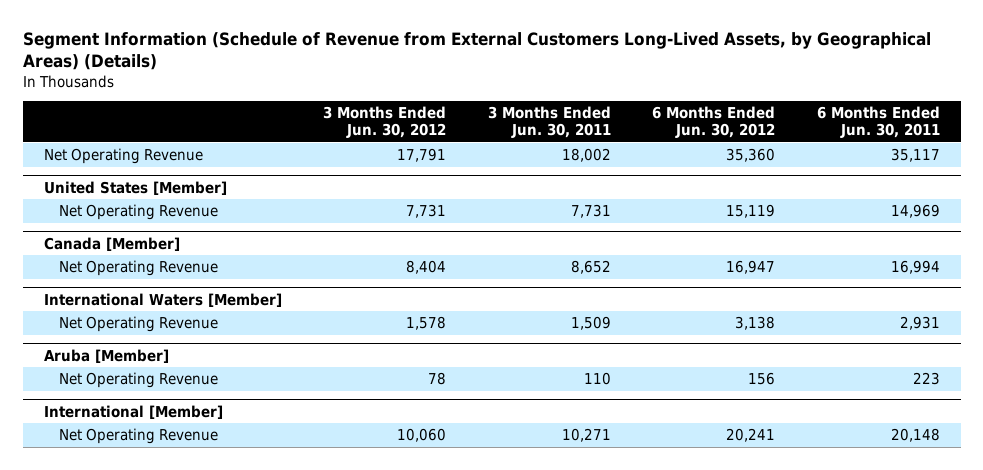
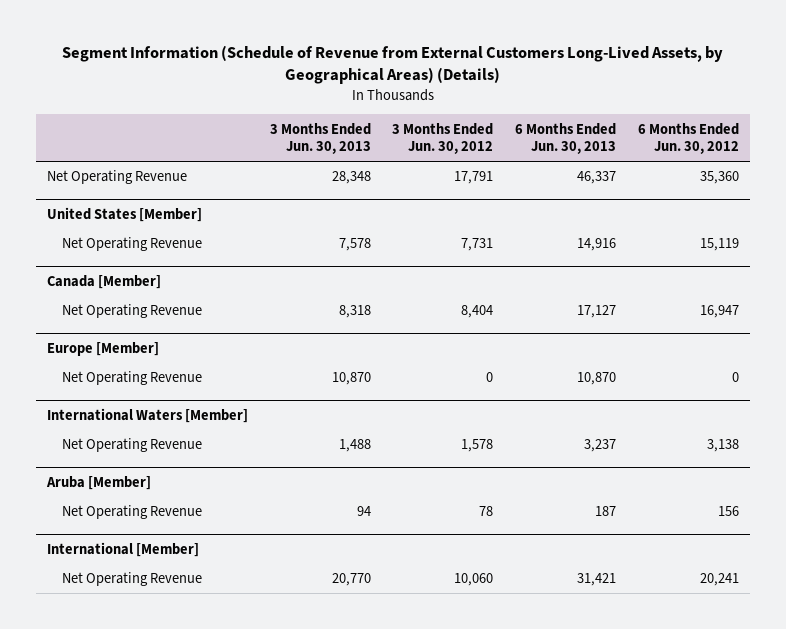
[487,106,611,138] 3 Months Ended Jun. 30, 2011 -> none
[816,106,940,138] 6 Months Ended Jun. 30, 2011 -> none
none -> [269,122,371,155] 3 Months Ended Jun. 30, 2013
none -> [515,122,617,155] 6 Months Ended Jun. 30, 2013
none -> [46,342,159,357] Europe [Member]
none -> [61,371,202,386] Net Operating Revenue

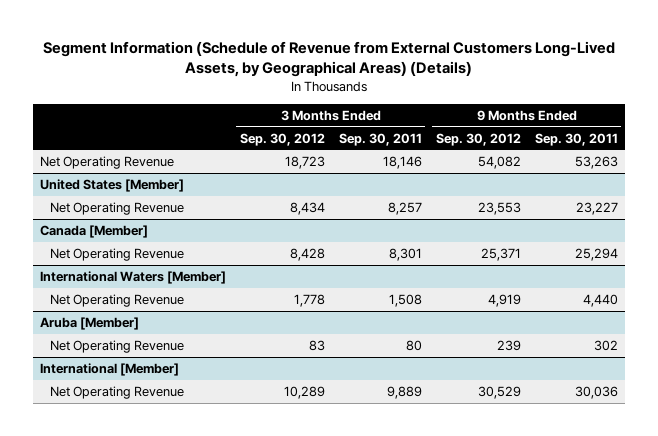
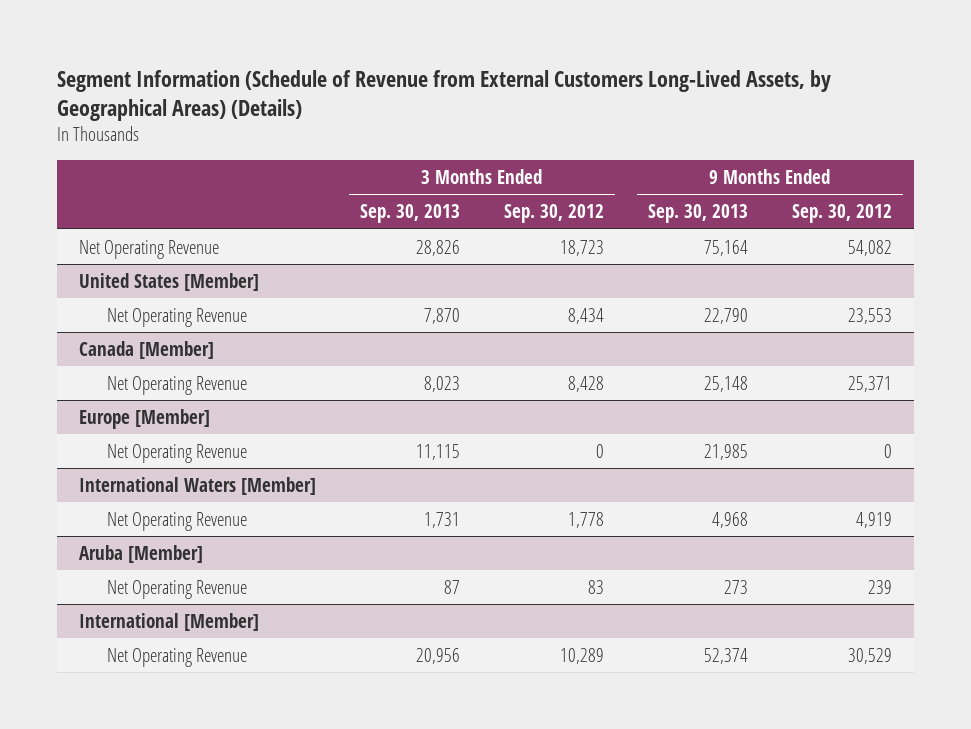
[338,132,422,146] Sep. 30, 2011 -> none
[534,132,618,146] Sep. 30, 2011 -> none
none -> [360,204,461,224] Sep. 30, 2013
none -> [648,204,749,224] Sep. 30, 2013
none -> [79,408,211,429] Europe [Member]
none -> [107,443,248,463] Net Operating Revenue

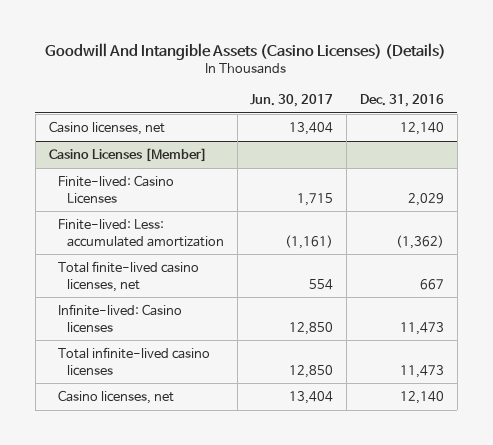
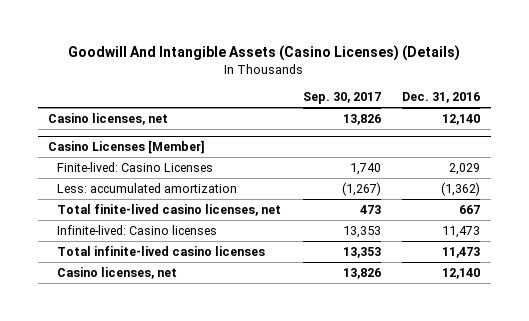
[250,94,334,108] Jun. 30, 2017 -> none
none -> [302,91,381,104] Sep. 30, 2017
[57,218,224,247] Finite-lived: Less: accumulated amortization -> [57,182,238,193] Less: accumulated amortization

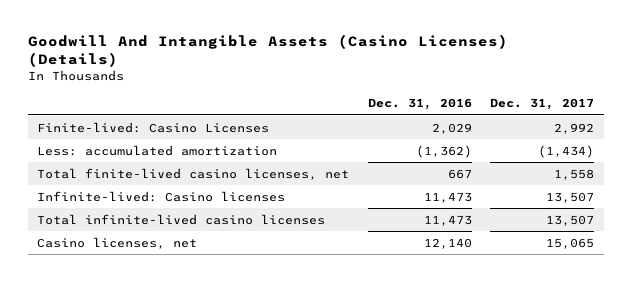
[302,91,381,104] Sep. 30, 2017 -> none
none -> [490,98,595,111] Dec. 31, 2017
[48,112,169,125] Casino licenses, net -> none
[48,140,206,155] Casino Licenses [Member] -> none

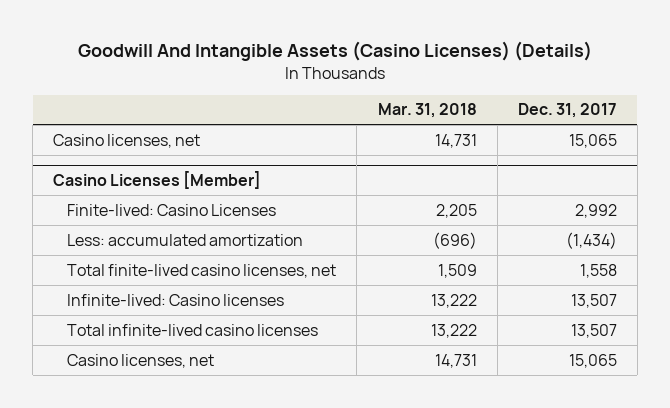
[367,98,472,111] Dec. 31, 2016 -> none
none -> [377,103,477,119] Mar. 31, 2018
none -> [53,133,201,148] Casino licenses, net
none -> [53,170,262,189] Casino Licenses [Member]

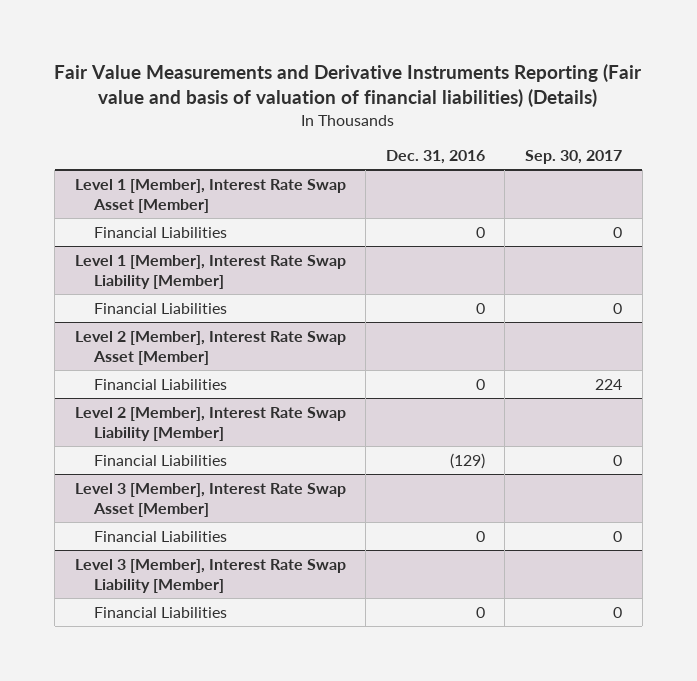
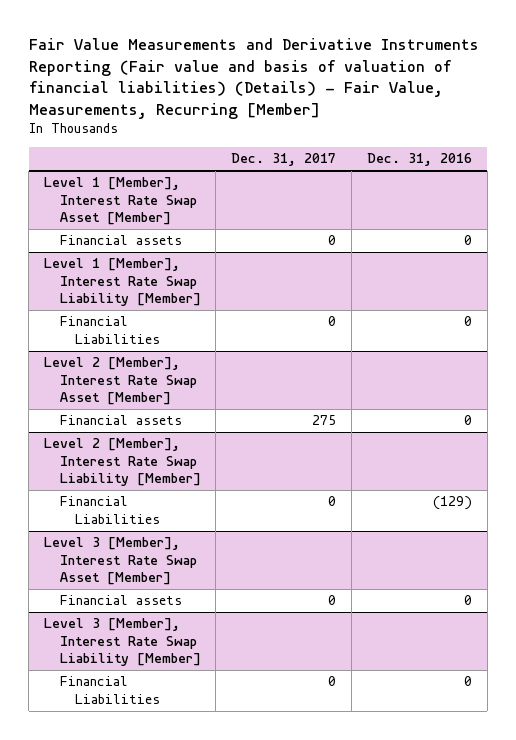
[54,64,643,108] Fair Value Measurements and Derivative Instruments Reporting (Fair value and basis of valuation of financial liabilities) (Details) -> [28,38,479,119] Fair Value Measurements and Derivative Instruments Reporting (Fair value and basis of valuation of financial liabilities) (Details) - Fair Value, Measurements, Recurring [Member]
[525,150,623,165] Sep. 30, 2017 -> none
none -> [231,153,337,167] Dec. 31, 2017
[94,226,228,238] Financial Liabilities -> none
none -> [59,235,182,246] Financial assets
[94,378,228,390] Financial Liabilities -> none
none -> [59,415,182,426] Financial assets
[94,530,228,542] Financial Liabilities -> none
none -> [59,595,182,606] Financial assets

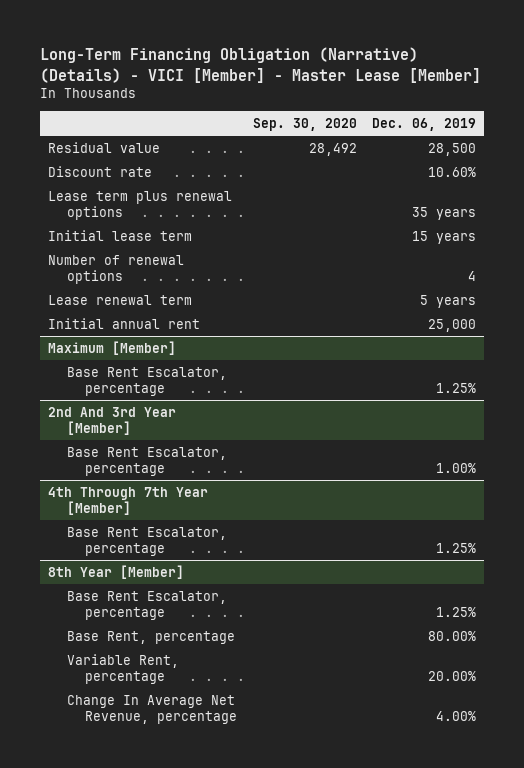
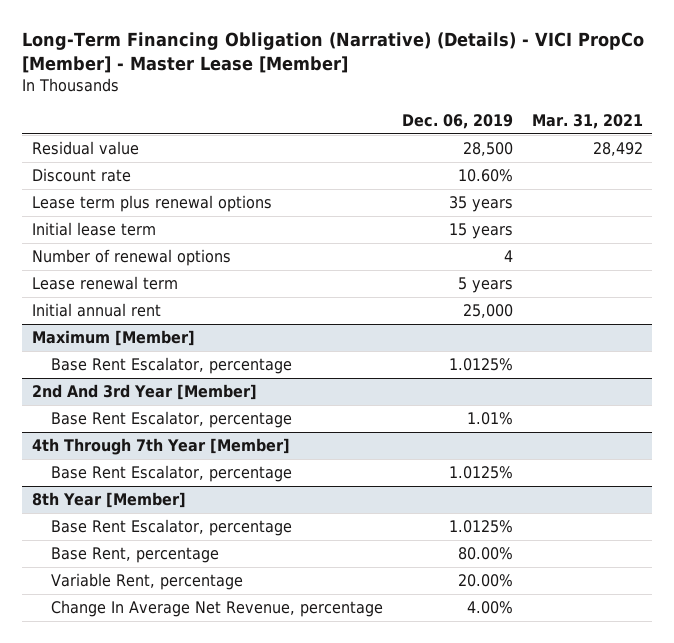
[40,47,482,83] Long-Term Financing Obligation (Narrative) (Details) - VICI [Member] - Master Lease [Member] -> [22,32,645,74] Long-Term Financing Obligation (Narrative) (Details) - VICI PropCo [Member] - Master Lease [Member]
[252,117,357,131] Sep. 30, 2020 -> none
none -> [531,113,643,129] Mar. 31, 2021
[435,382,476,393] 1.25% -> [449,358,514,372] 1.0125%
[435,462,476,473] 1.00% -> [467,412,514,426] 1.01%
[435,542,476,553] 1.25% -> [449,466,514,480] 1.0125%
[435,606,476,617] 1.25% -> [449,520,514,534] 1.0125%

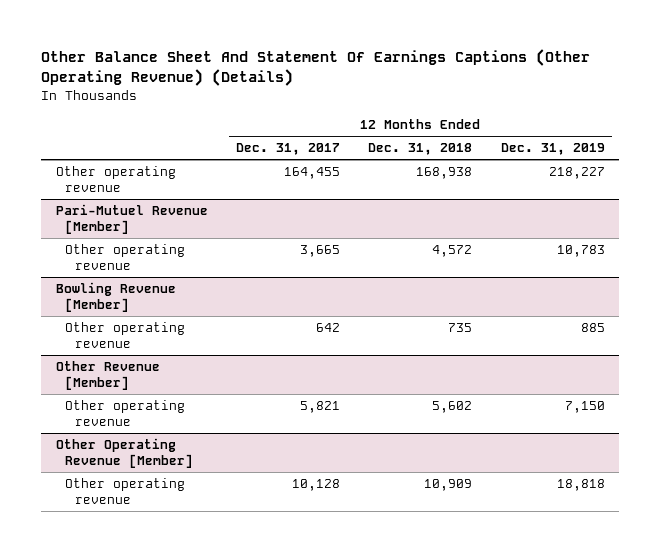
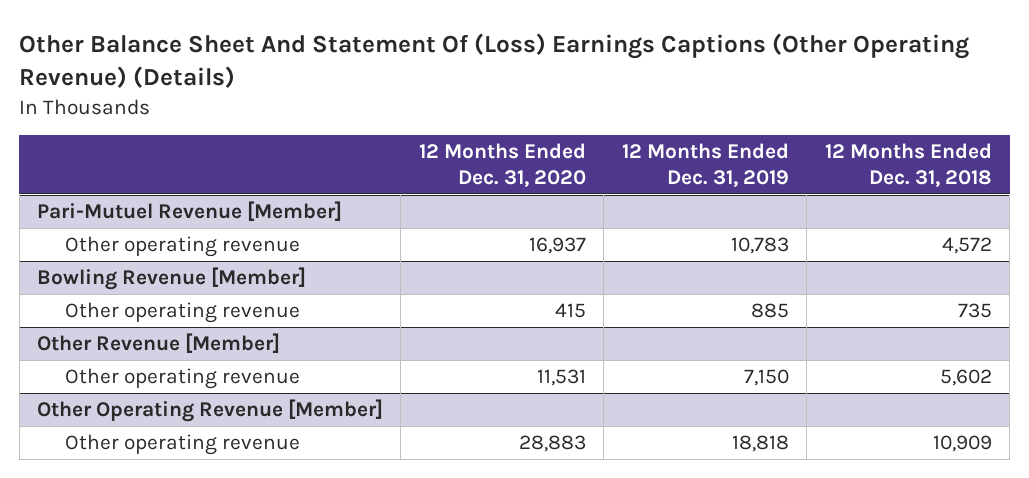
[41,48,591,87] Other Balance Sheet And Statement Of Earnings Captions (Other Operating Revenue) (Details) -> [19,32,970,88] Other Balance Sheet And Statement Of (Loss) Earnings Captions (Other Operating Revenue) (Details)
[235,143,340,156] Dec. 31, 2017 -> none
none -> [418,143,586,187] 12 Months Ended Dec. 31, 2020
[55,166,176,192] Other operating revenue -> none

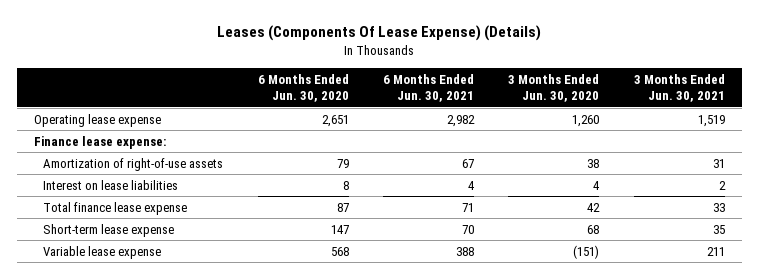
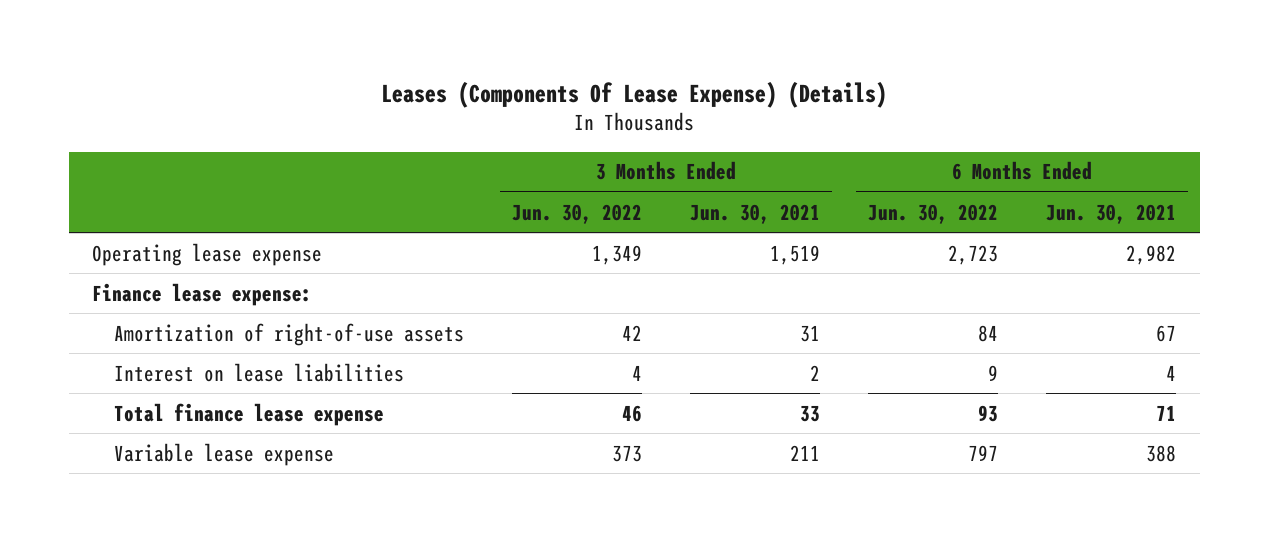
[257,74,349,103] 6 Months Ended Jun. 30, 2020 -> none
[508,74,600,103] 3 Months Ended Jun. 30, 2020 -> none
none -> [512,203,643,224] Jun. 30, 2022
none -> [867,203,998,224] Jun. 30, 2022
[43,223,175,237] Short-term lease expense -> none

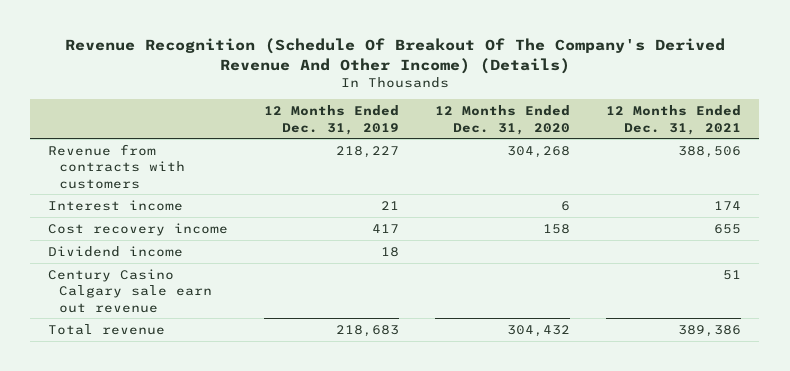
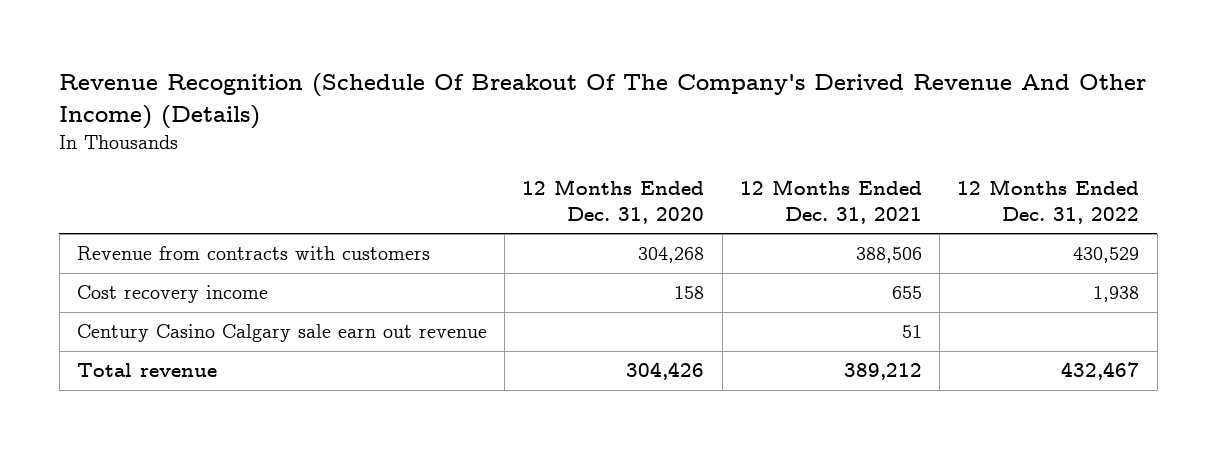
[264,105,400,135] 12 Months Ended Dec. 31, 2019 -> none
none -> [957,178,1140,224] 12 Months Ended Dec. 31, 2022
[48,199,184,211] Interest income -> none
[48,245,184,257] Dividend income -> none
[507,324,571,337] 304,432 -> [626,362,705,381] 304,426
[678,324,742,337] 389,386 -> [843,363,922,381] 389,212

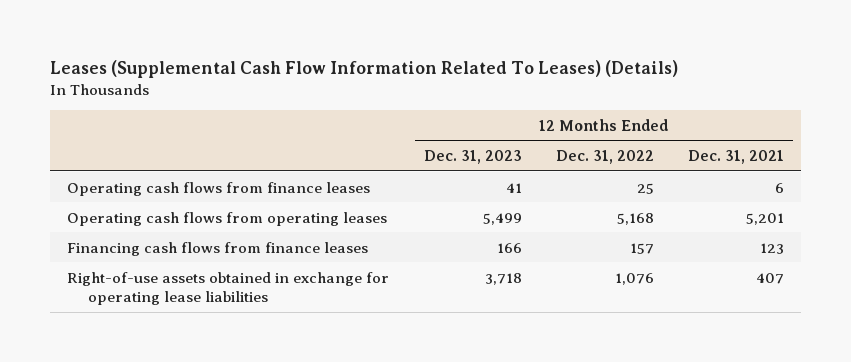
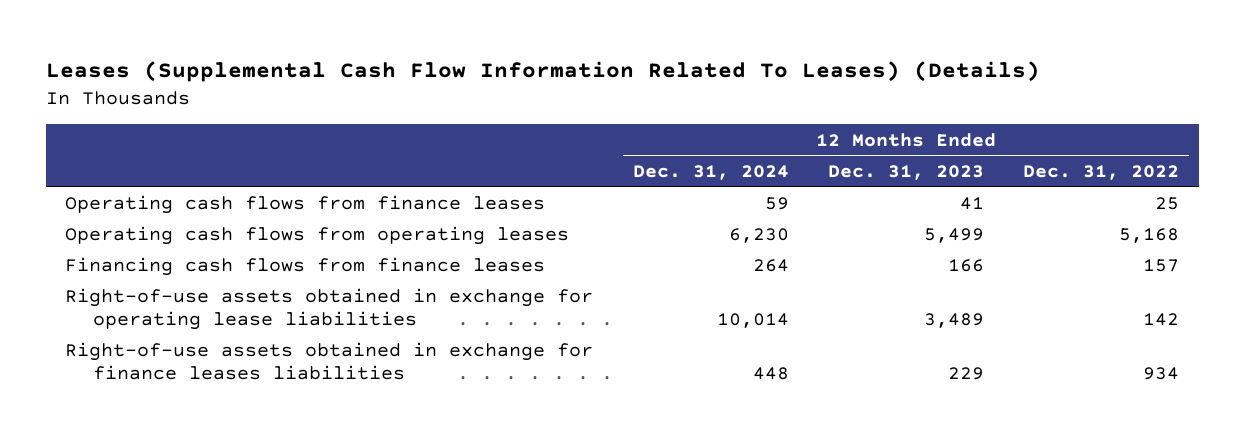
[687,150,784,165] Dec. 31, 2021 -> none
none -> [632,164,789,180] Dec. 31, 2024
[484,272,522,285] 3,718 -> [923,312,984,328] 3,489
[614,272,654,285] 1,076 -> [1143,312,1180,326] 142
none -> [65,341,594,380] Right-of-use assets obtained in exchange for finance leases liabilities

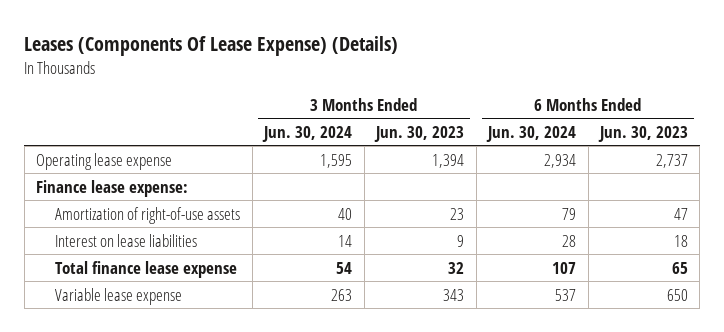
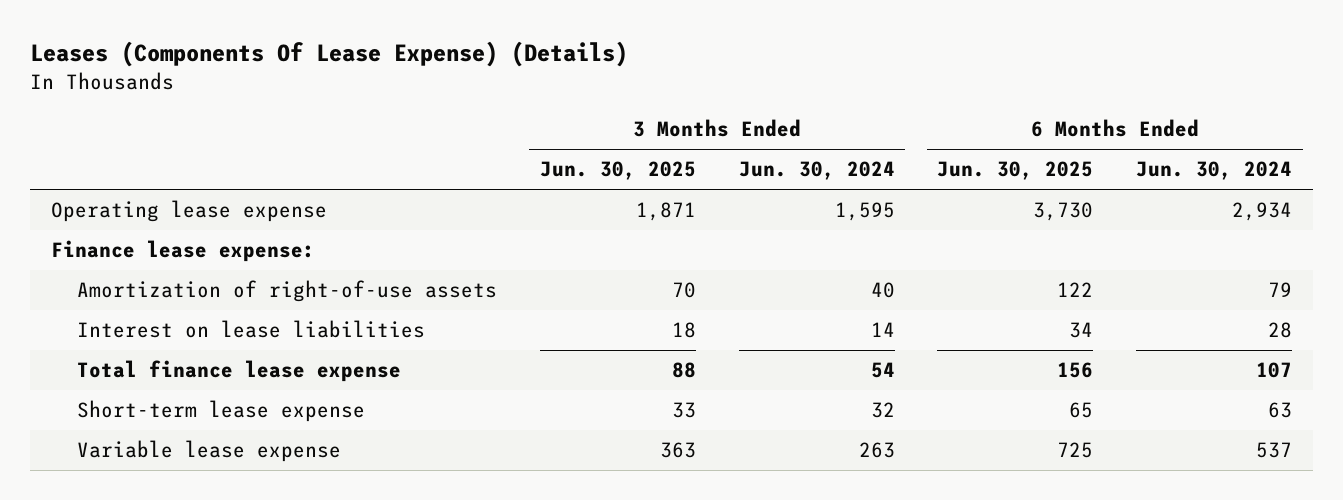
[374,125,465,142] Jun. 30, 2023 -> none
[597,125,688,142] Jun. 30, 2023 -> none
none -> [539,161,696,181] Jun. 30, 2025
none -> [937,161,1094,181] Jun. 30, 2025
none -> [77,400,366,423] Short-term lease expense

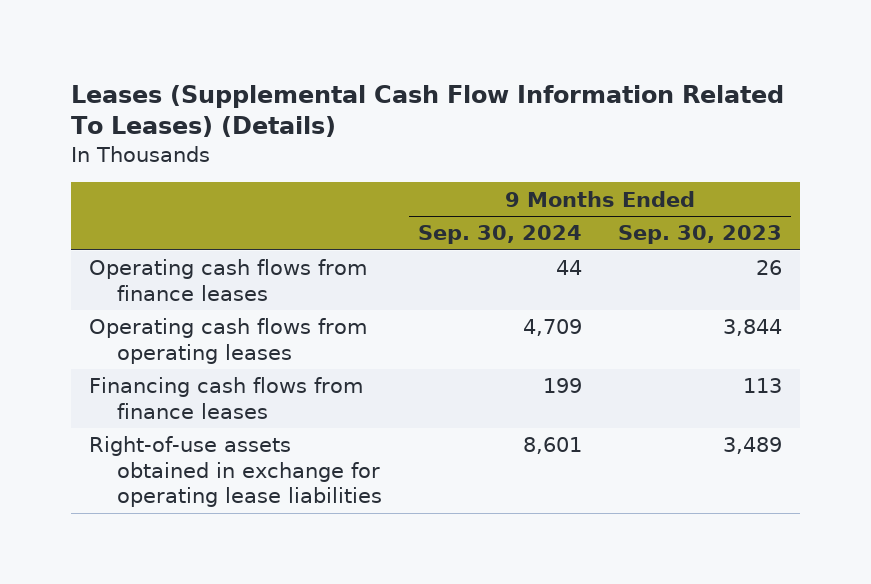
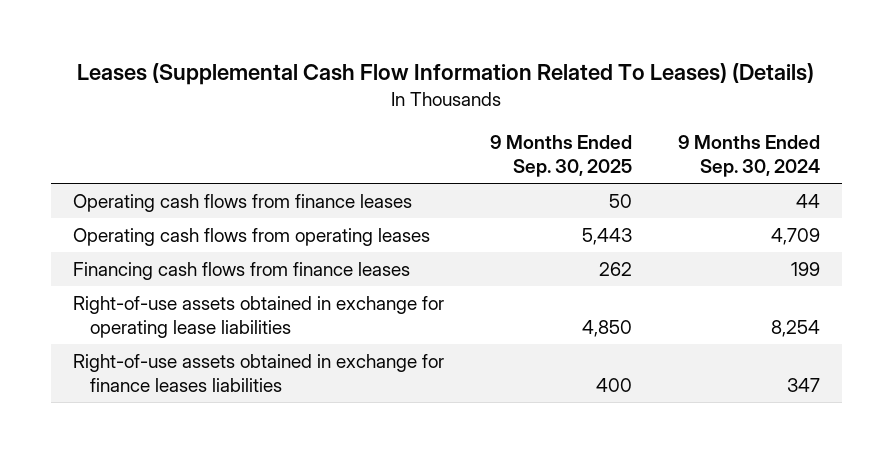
[618,225,783,245] Sep. 30, 2023 -> none
none -> [489,134,632,178] 9 Months Ended Sep. 30, 2025
[523,437,583,455] 8,601 -> [770,320,820,338] 8,254
none -> [73,353,445,393] Right-of-use assets obtained in exchange for finance leases liabilities

